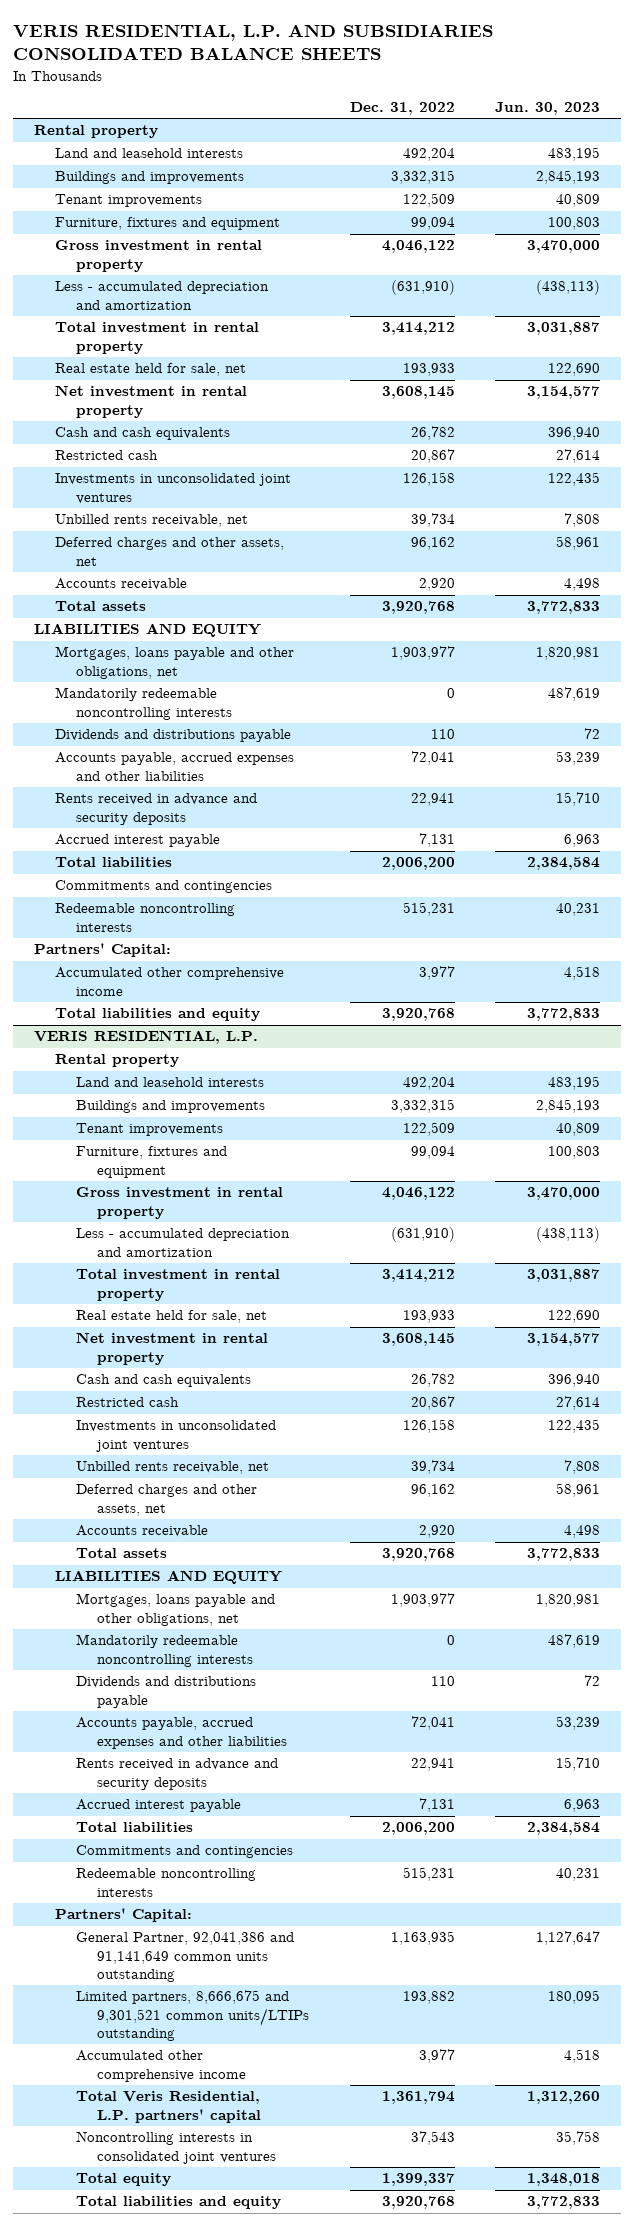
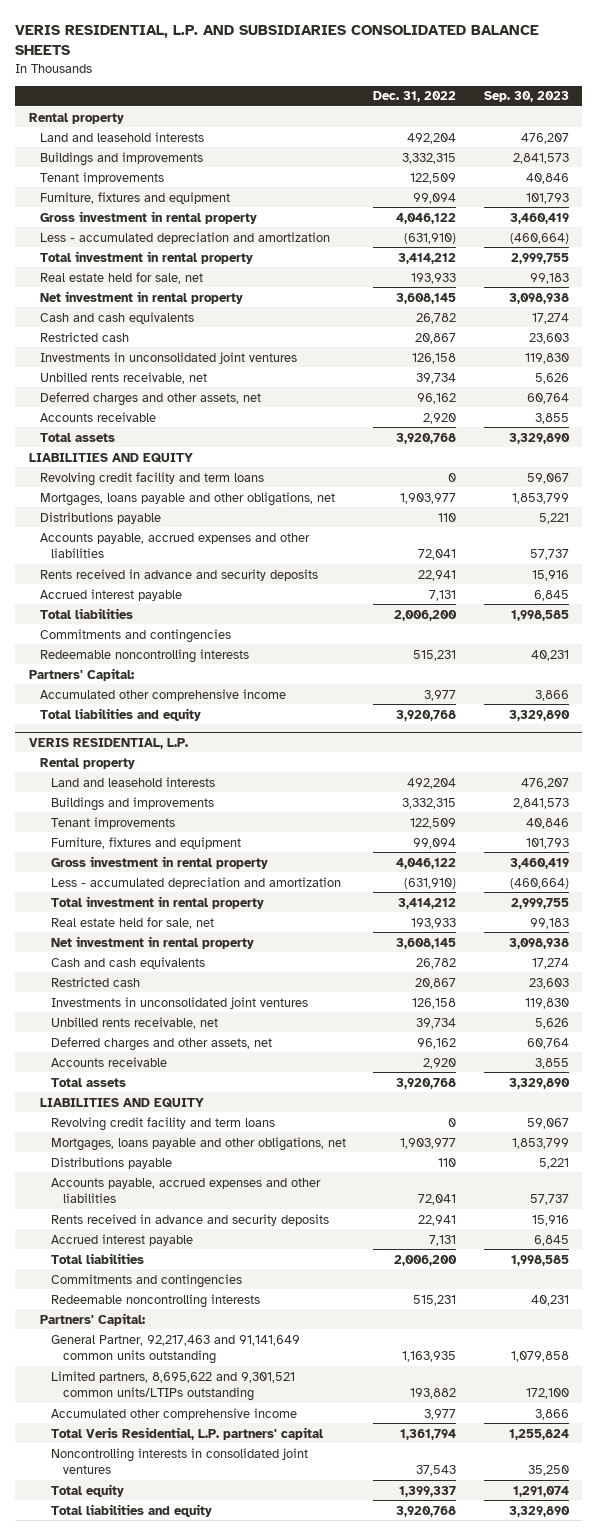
[495,102,601,116] Jun. 30, 2023 -> none
none -> [483,91,569,103] Sep. 30, 2023
none -> [39,471,264,486] Revolving credit facility and term loans
[54,687,232,720] Mandatorily redeemable noncontrolling interests -> none
[54,729,291,743] Dividends and distributions payable -> [39,511,161,524] Distributions payable
none -> [51,1116,276,1131] Revolving credit facility and term loans
[75,1634,253,1667] Mandatorily redeemable noncontrolling interests -> none
[75,1676,256,1708] Dividends and distributions payable -> [51,1156,173,1169] Distributions payable
[75,1932,294,1982] General Partner, 92,041,386 and 91,141,649 common units outstanding -> [51,1334,301,1364] General Partner, 92,217,463 and 91,141,649 common units outstanding
[75,1990,309,2041] Limited partners, 8,666,675 and 9,301,521 common units/LTIPs outstanding -> [51,1370,296,1401] Limited partners, 8,695,622 and 9,301,521 common units/LTIPs outstanding

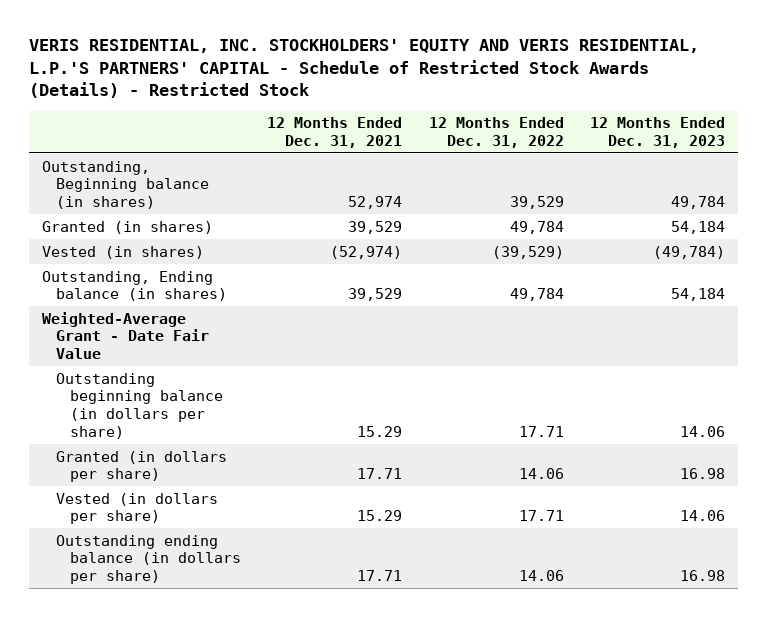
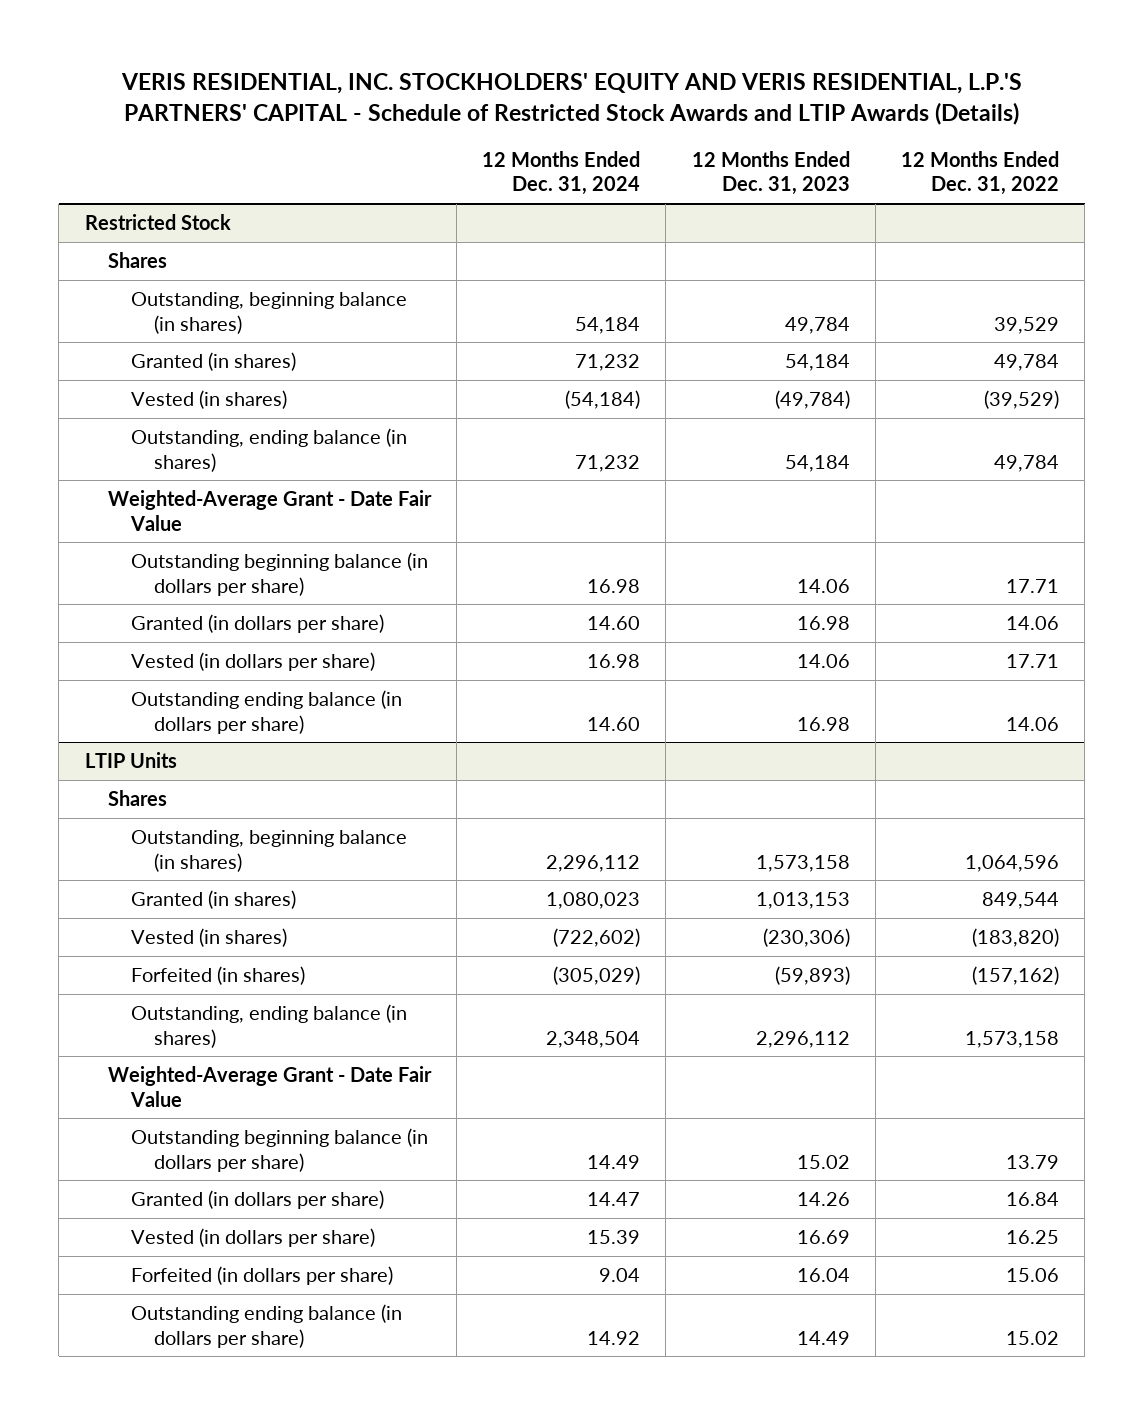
[28,39,699,99] VERIS RESIDENTIAL, INC. STOCKHOLDERS' EQUITY AND VERIS RESIDENTIAL, L.P.'S PARTNERS' CAPITAL - Schedule of Restricted Stock Awards (Details) - Restricted Stock -> [120,72,1022,125] VERIS RESIDENTIAL, INC. STOCKHOLDERS' EQUITY AND VERIS RESIDENTIAL, L.P.'S PARTNERS' CAPITAL - Schedule of Restricted Stock Awards and LTIP Awards (Details)
[267,117,403,148] 12 Months Ended Dec. 31, 2021 -> none
none -> [482,150,641,196] 12 Months Ended Dec. 31, 2024
none -> [84,214,231,231] Restricted Stock
none -> [107,252,167,269] Shares
[42,160,209,210] Outstanding, Beginning balance (in shares) -> [130,292,407,334] Outstanding, beginning balance (in shares)
[42,270,227,302] Outstanding, Ending balance (in shares) -> [130,428,407,472] Outstanding, ending balance (in shares)
none -> [84,752,177,769] LTIP Units
none -> [107,790,167,807] Shares
none -> [130,830,407,872] Outstanding, beginning balance (in shares)
none -> [130,890,296,910] Granted (in shares)
none -> [130,928,287,948] Vested (in shares)
none -> [130,966,305,986] Forfeited (in shares)
none -> [130,1004,407,1048] Outstanding, ending balance (in shares)
none -> [107,1066,432,1107] Weighted-Average Grant - Date Fair Value
none -> [130,1128,428,1172] Outstanding beginning balance (in dollars per share)
none -> [130,1190,384,1210] Granted (in dollars per share)
none -> [130,1228,375,1248] Vested (in dollars per share)
none -> [130,1266,393,1286] Forfeited (in dollars per share)
none -> [130,1304,402,1348] Outstanding ending balance (in dollars per share)

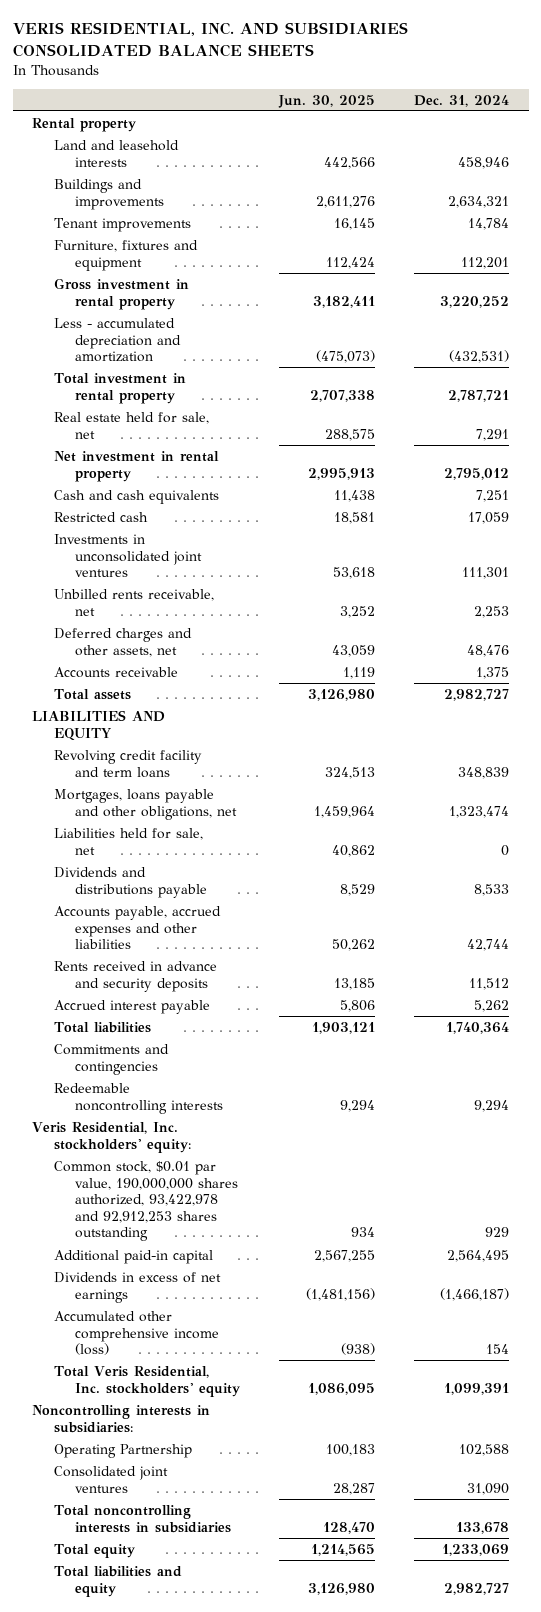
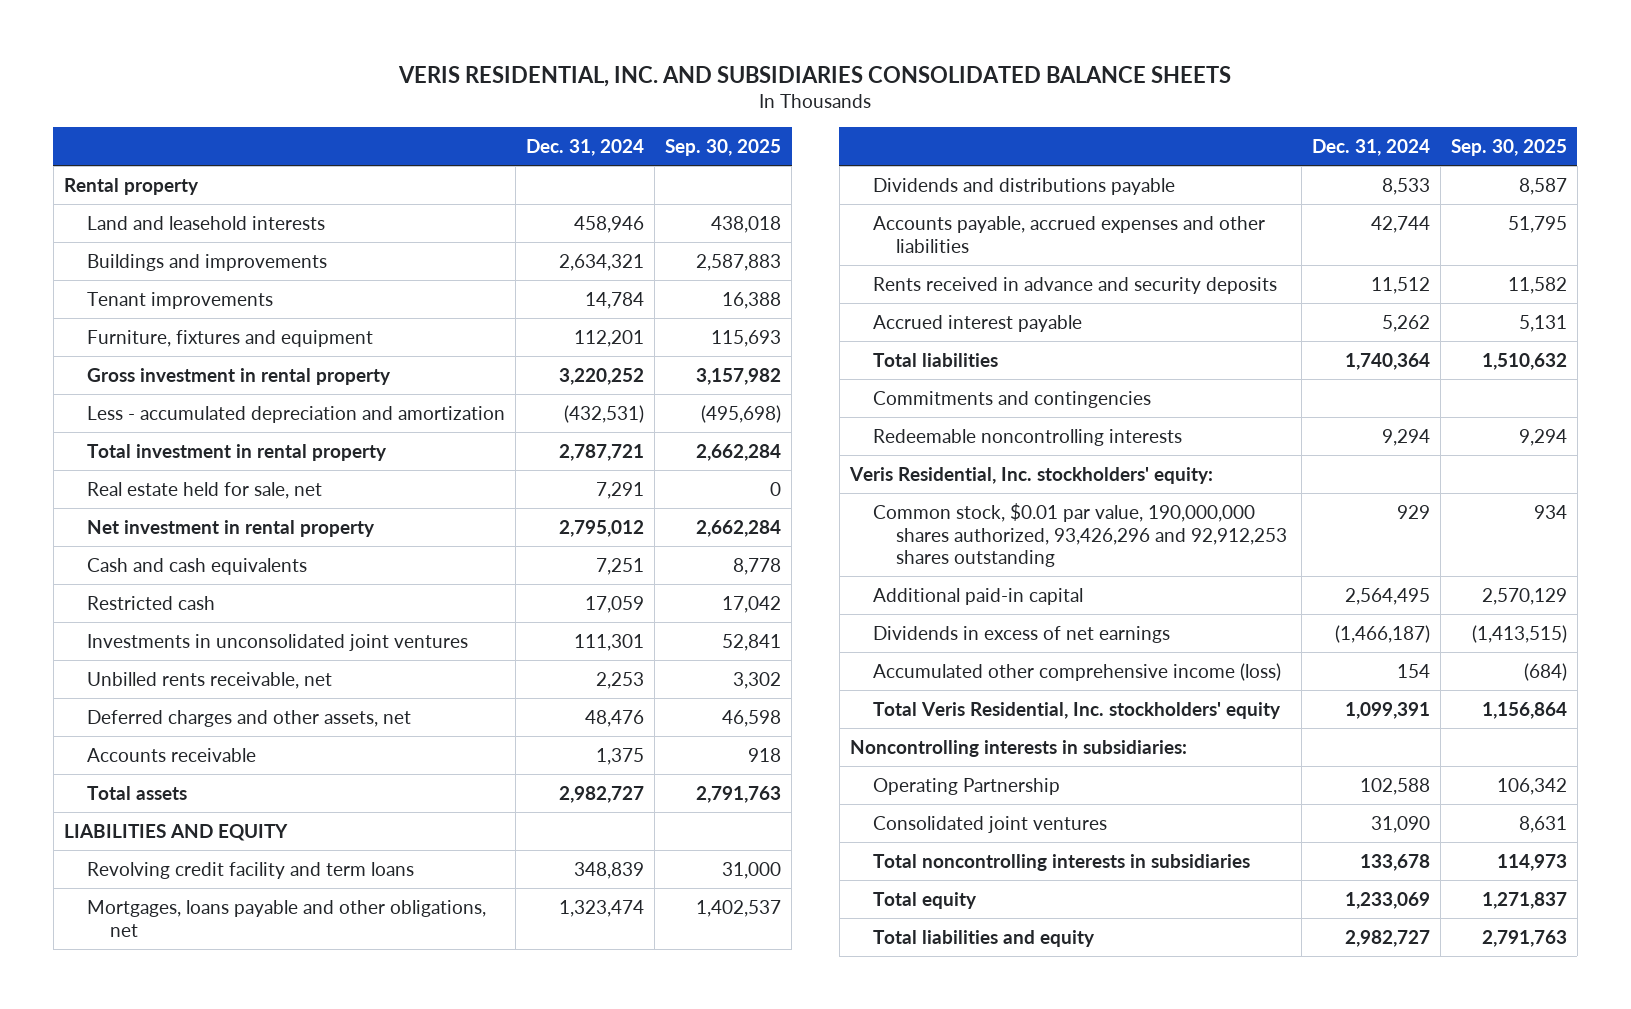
[277,94,375,108] Jun. 30, 2025 -> none
none -> [665,139,782,157] Sep. 30, 2025
[53,827,203,855] Liabilities held for sale, net -> none
[53,1160,238,1242] Common stock, $0.01 par value, 190,000,000 shares authorized, 93,422,978 and 92,912,253 shares outstanding -> [872,502,1288,568] Common stock, $0.01 par value, 190,000,000 shares authorized, 93,426,296 and 92,912,253 shares outstanding

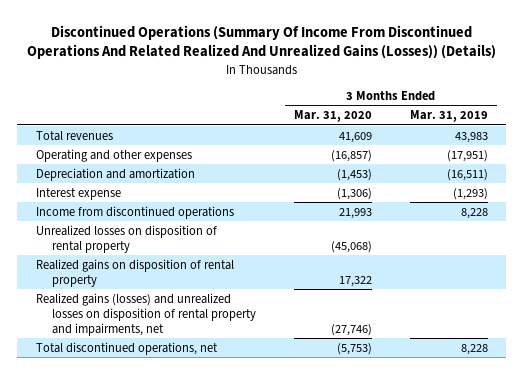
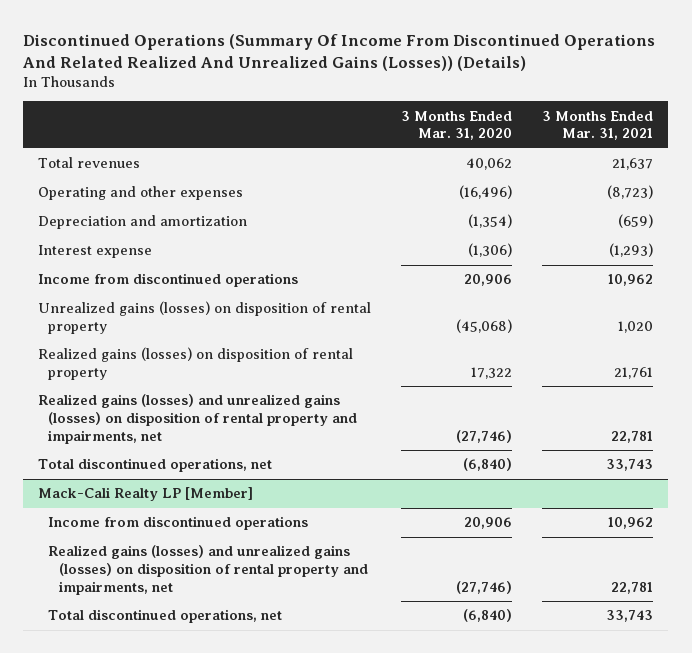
[409,110,488,123] Mar. 31, 2019 -> none
none -> [542,110,654,141] 3 Months Ended Mar. 31, 2021
[339,131,373,143] 41,609 -> [466,158,513,171] 40,062
[331,149,373,162] (16,857) -> [459,185,513,200] (16,496)
[337,168,373,181] (1,453) -> [468,214,513,229] (1,354)
[339,207,373,219] 21,993 -> [464,274,513,287] 20,906
[35,224,217,253] Unrealized losses on disposition of rental property -> [38,301,372,334] Unrealized gains (losses) on disposition of rental property
[35,258,234,287] Realized gains on disposition of rental property -> [38,347,354,380] Realized gains (losses) on disposition of rental property
[35,292,257,336] Realized gains (losses) and unrealized losses on disposition of rental property and impairments, net -> [38,394,358,444] Realized gains (losses) and unrealized gains (losses) on disposition of rental property and impairments, net
[337,342,373,355] (5,753) -> [463,458,513,472] (6,840)
none -> [38,487,254,502] Mack-Cali Realty LP [Member]
none -> [48,516,309,531] Income from discontinued operations
none -> [48,545,368,595] Realized gains (losses) and unrealized gains (losses) on disposition of rental property and impairments, net
none -> [48,609,283,624] Total discontinued operations, net

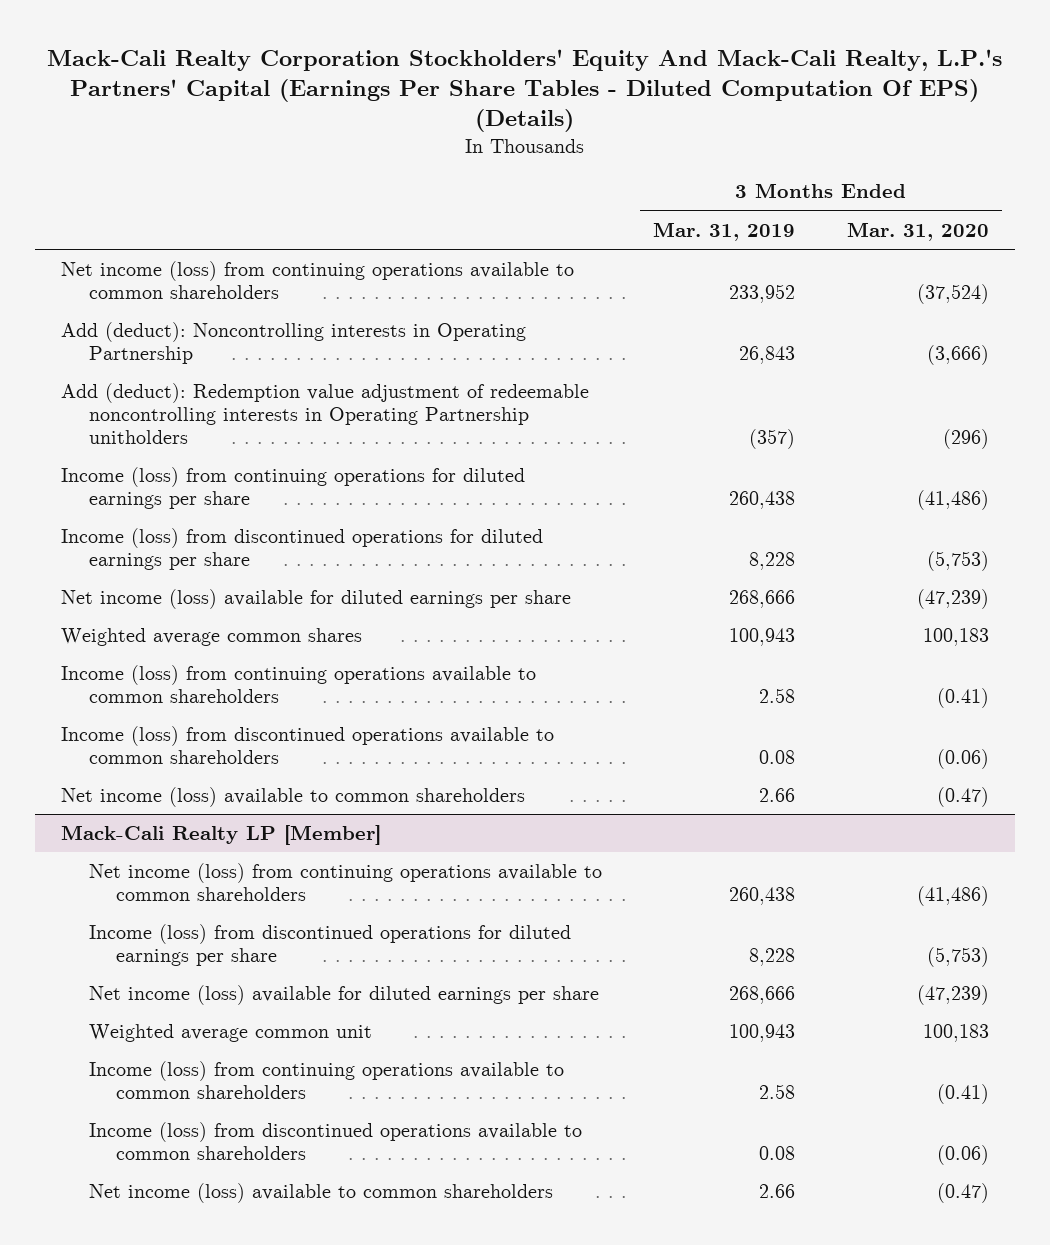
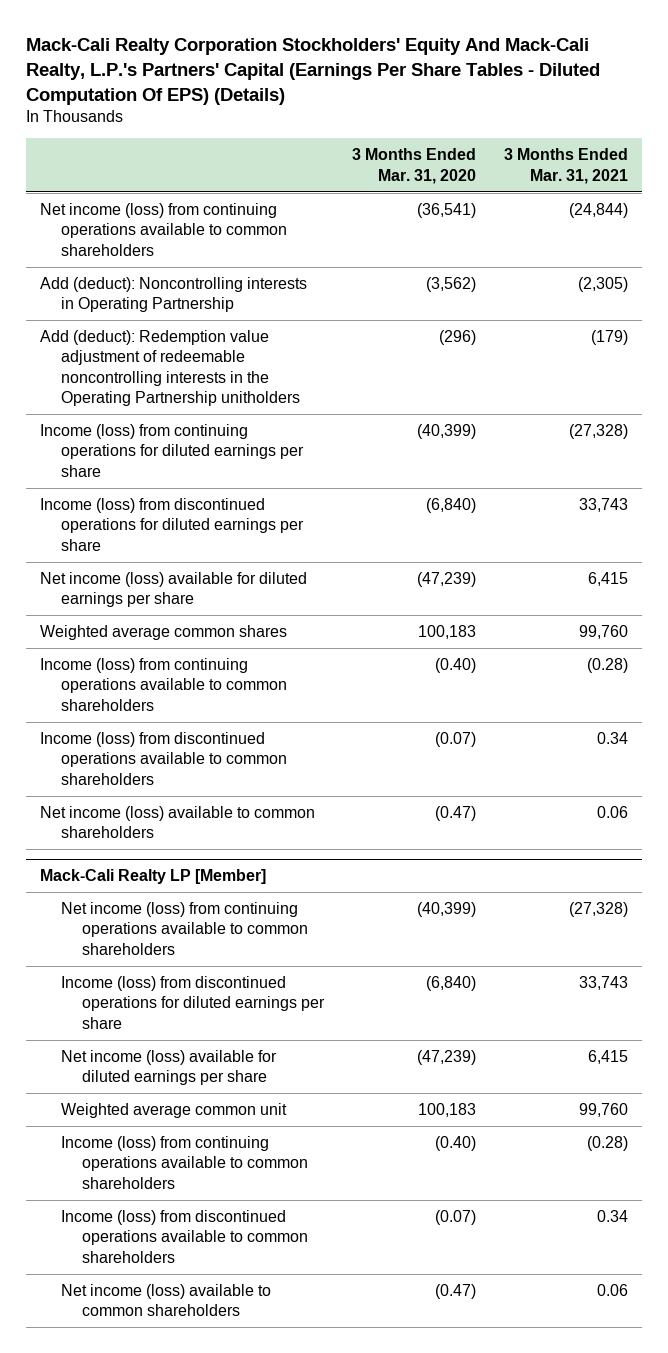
[653,221,796,241] Mar. 31, 2019 -> none
none -> [503,148,628,184] 3 Months Ended Mar. 31, 2021
[916,283,989,304] (37,524) -> [417,203,477,219] (36,541)
[926,344,989,365] (3,666) -> [426,277,477,293] (3,562)
[61,382,590,444] Add (deduct): Redemption value adjustment of redeemable noncontrolling interests in Operating Partnership unitholders -> [39,330,300,407] Add (deduct): Redemption value adjustment of redeemable noncontrolling interests in the Operating Partnership unitholders
[916,489,989,510] (41,486) -> [417,424,477,440] (40,399)
[926,550,989,571] (5,753) -> [426,498,477,514] (6,840)
[936,687,989,708] (0.41) -> [435,658,477,674] (0.40)
[936,748,989,769] (0.06) -> [435,732,477,748] (0.07)
[916,885,989,906] (41,486) -> [417,902,477,918] (40,399)
[926,946,989,967] (5,753) -> [426,976,477,992] (6,840)
[936,1083,989,1104] (0.41) -> [435,1136,477,1152] (0.40)
[936,1144,989,1165] (0.06) -> [435,1210,477,1226] (0.07)

